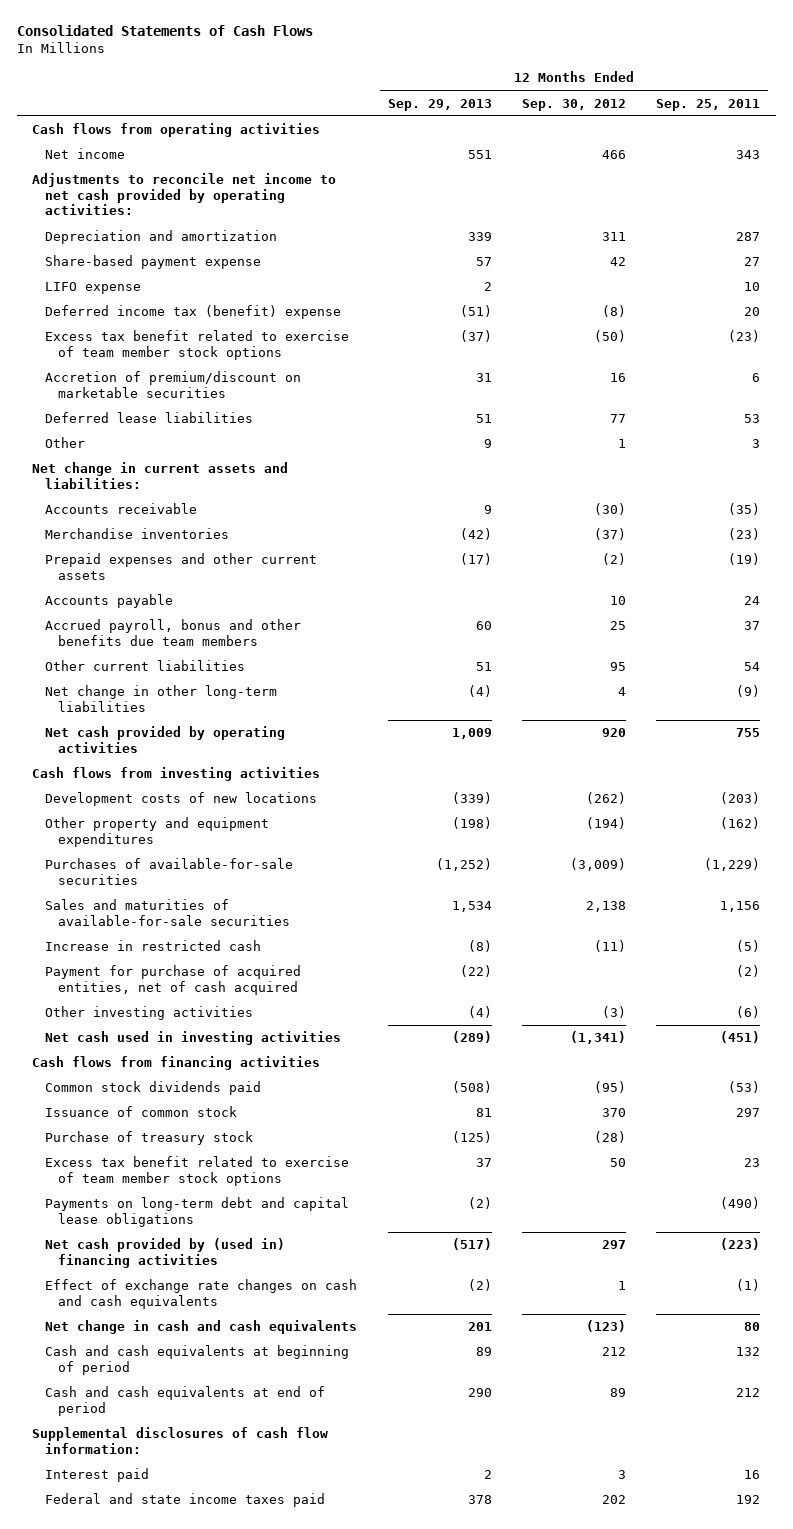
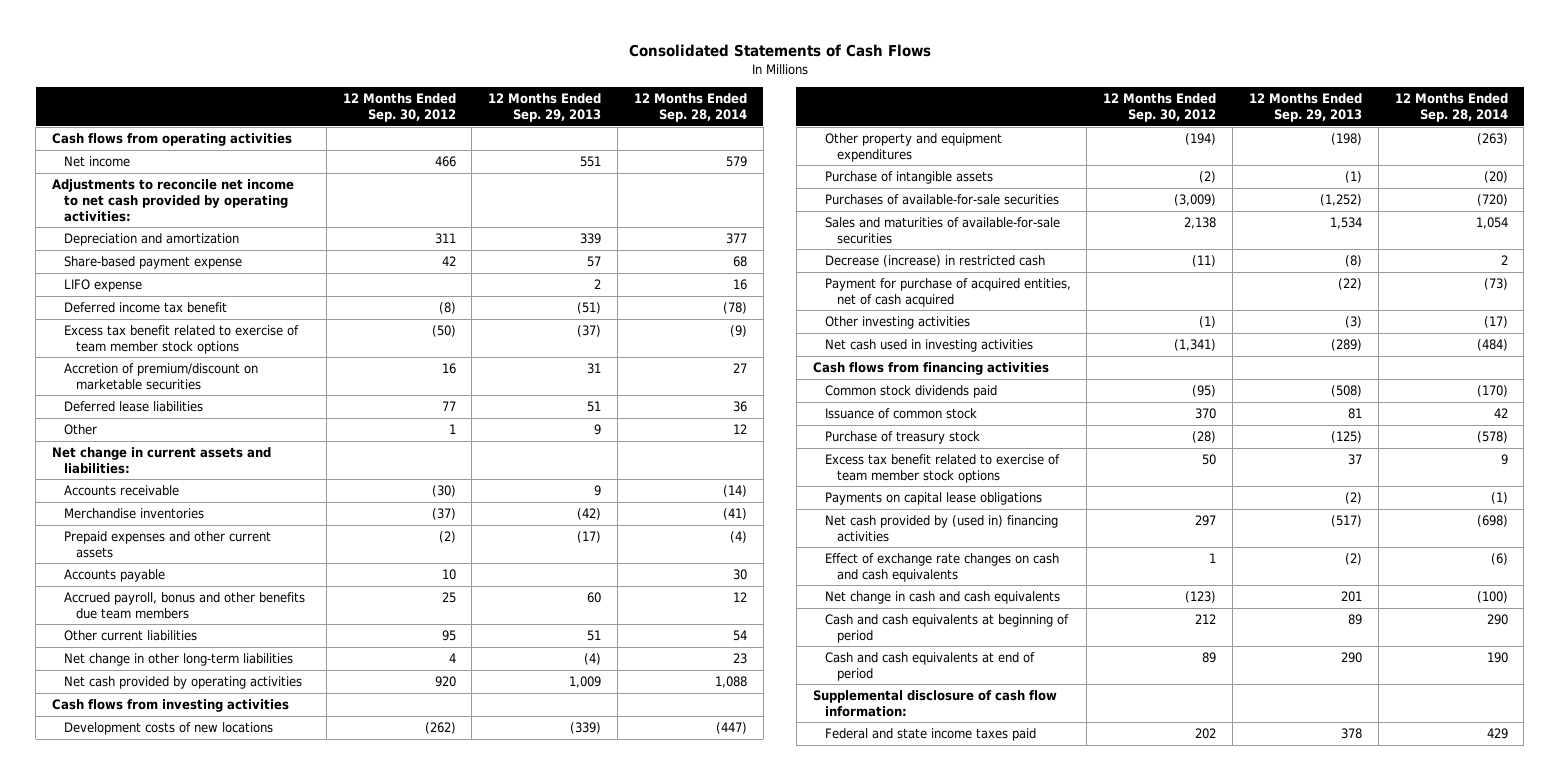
[656,98,761,111] Sep. 25, 2011 -> none
none -> [633,93,747,123] 12 Months Ended Sep. 28, 2014
[45,305,342,320] Deferred income tax (benefit) expense -> [64,302,228,314] Deferred income tax benefit
none -> [824,171,993,185] Purchase of intangible assets
[45,940,262,952] Increase in restricted cash -> [824,255,1045,268] Decrease (increase) in restricted cash
[467,1006,492,1019] (4) -> [1344,316,1362,329] (3)
[602,1006,627,1019] (3) -> [1199,316,1217,329] (1)
[45,1197,350,1227] Payments on long-term debt and capital lease obligations -> [824,492,1042,506] Payments on capital lease obligations
[45,1468,150,1483] Interest paid -> none
[32,1427,329,1454] Supplemental disclosures of cash flow information: -> [812,690,1057,717] Supplemental disclosure of cash flow information:

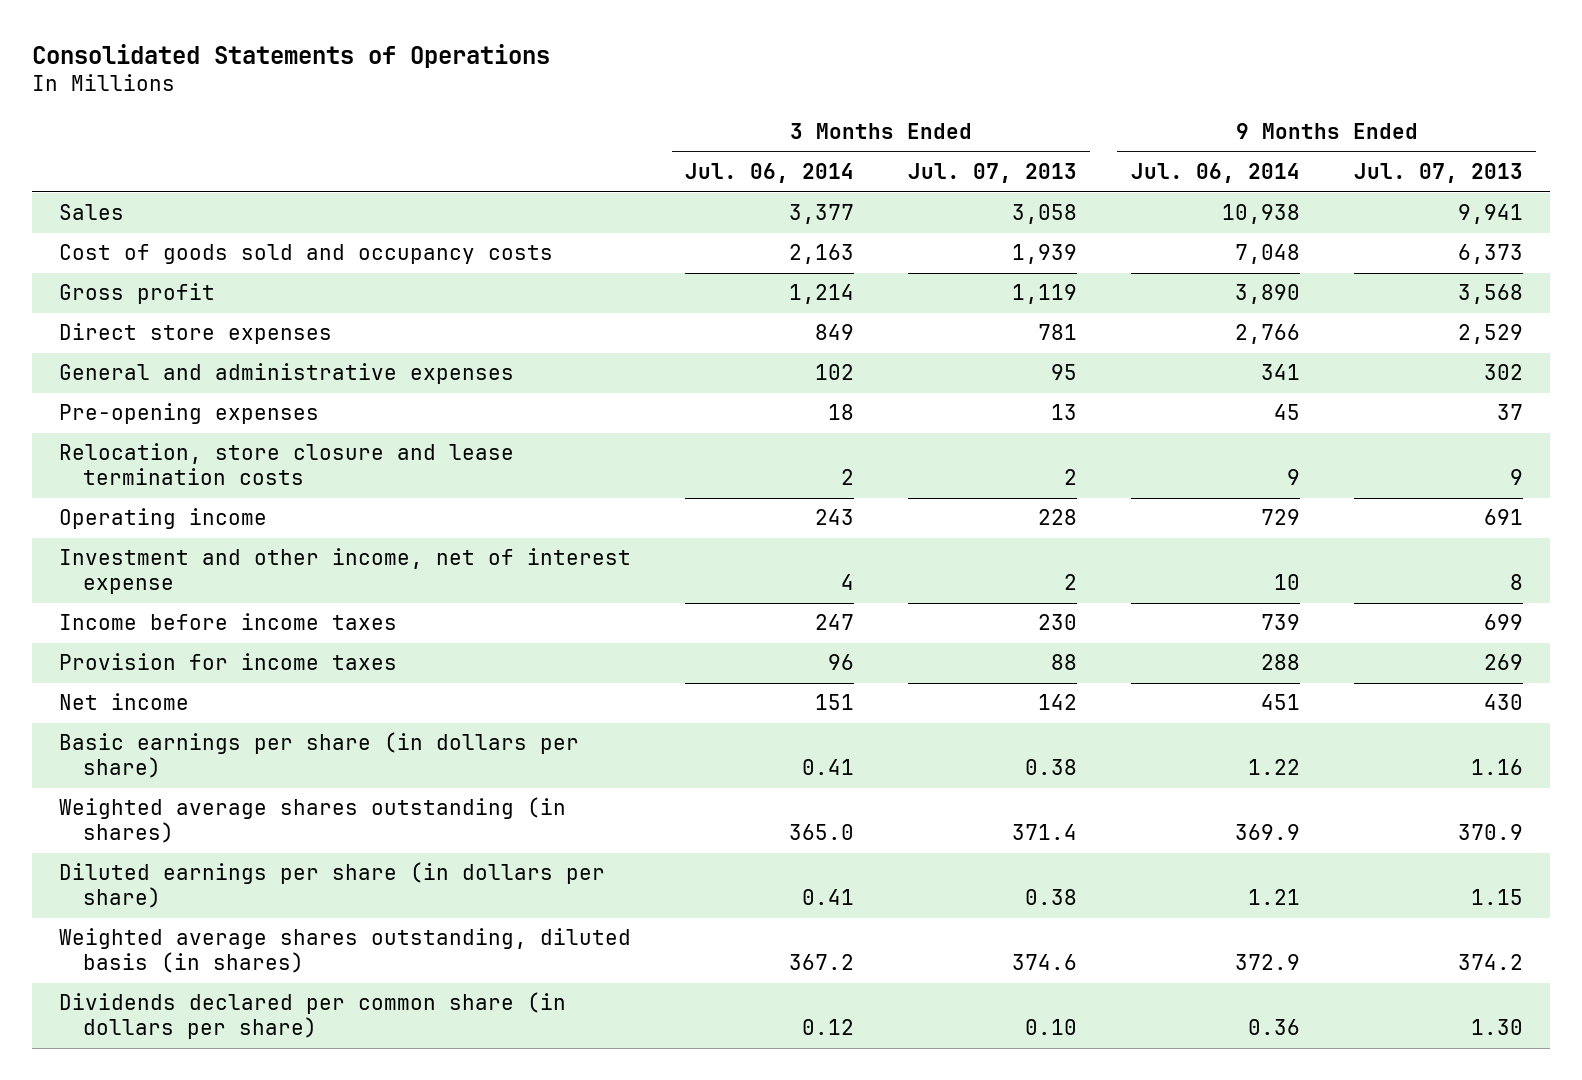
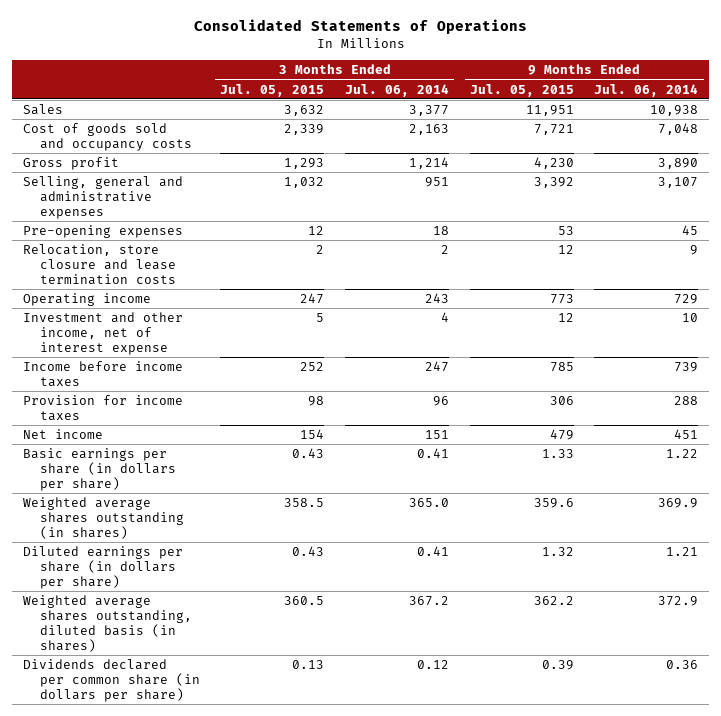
[907,163,1077,184] Jul. 07, 2013 -> none
[1353,163,1523,184] Jul. 07, 2013 -> none
none -> [220,83,325,97] Jul. 05, 2015
none -> [469,83,574,97] Jul. 05, 2015
[59,323,333,345] Direct store expenses -> none
[59,363,515,385] General and administrative expenses -> [22,175,183,219] Selling, general and administrative expenses
[815,364,855,381] 102 -> [425,176,450,187] 951
[1260,364,1300,381] 341 -> [658,176,699,188] 3,107

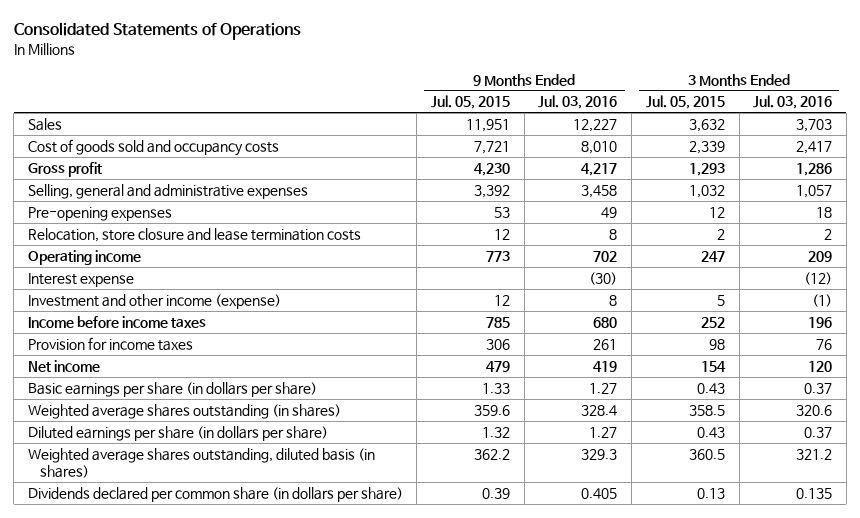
[345,83,450,97] Jul. 06, 2014 -> none
[594,83,699,97] Jul. 06, 2014 -> none
none -> [538,95,618,110] Jul. 03, 2016
none -> [753,95,833,110] Jul. 03, 2016
none -> [27,273,134,288] Interest expense
[22,311,183,355] Investment and other income, net of interest expense -> [27,294,281,310] Investment and other income (expense)

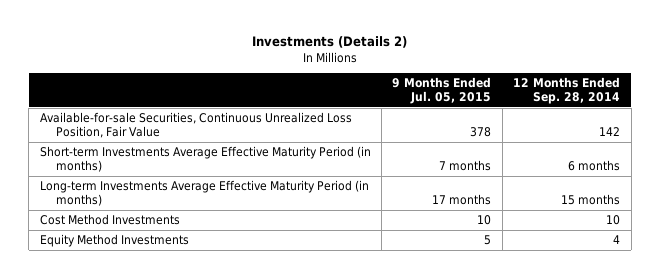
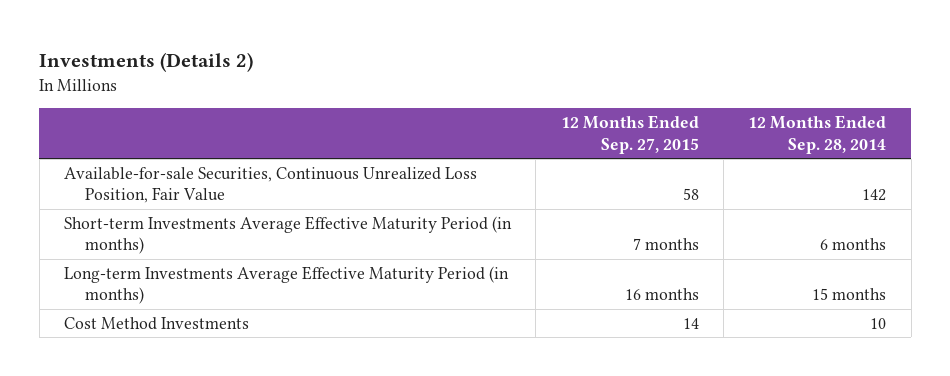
[392,76,492,104] 9 Months Ended Jul. 05, 2015 -> none
none -> [560,115,699,154] 12 Months Ended Sep. 27, 2015
[39,234,189,248] Equity Method Investments -> none

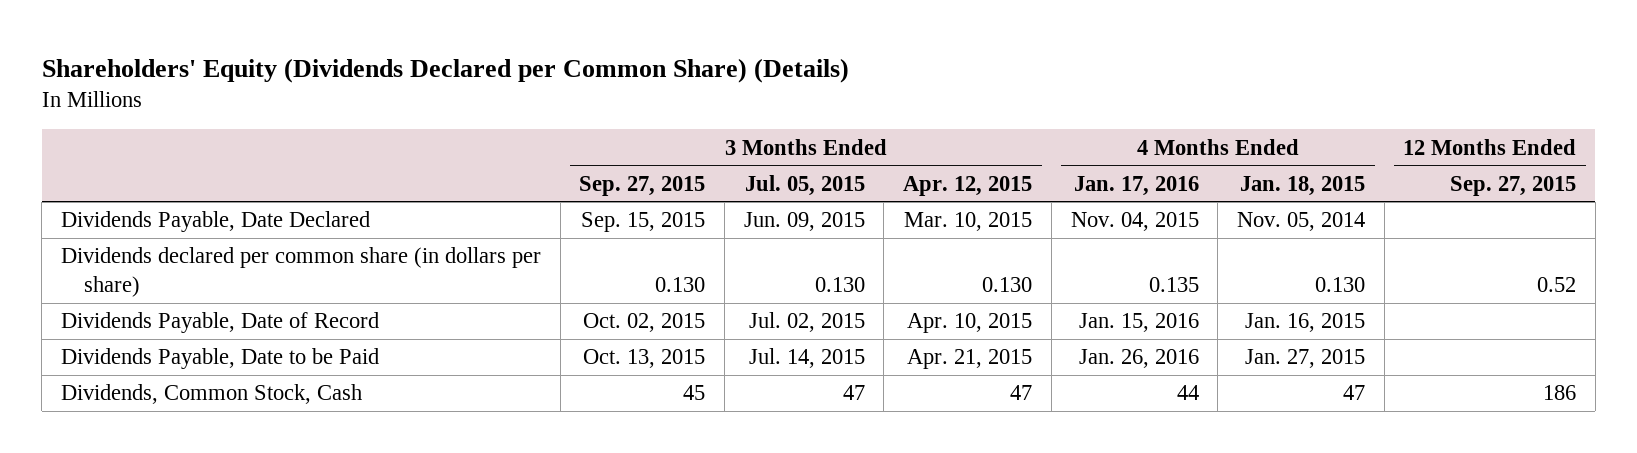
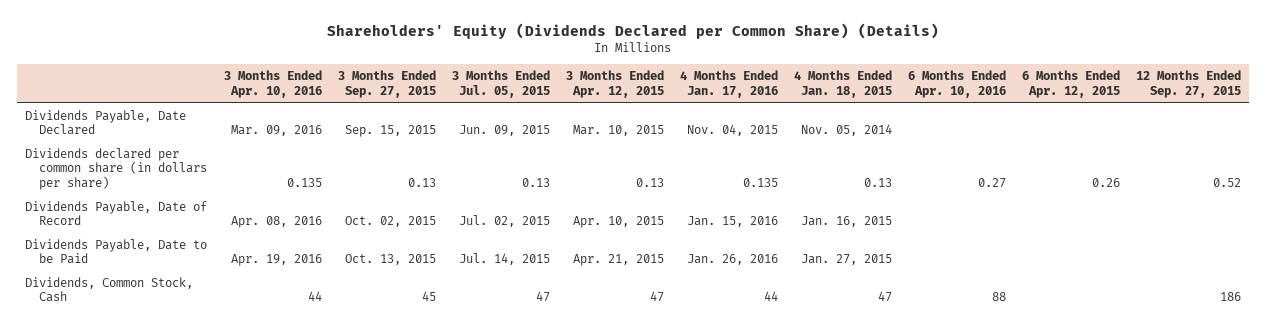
none -> [223,70,322,98] 3 Months Ended Apr. 10, 2016
none -> [908,70,1007,98] 6 Months Ended Apr. 10, 2016
none -> [1022,70,1121,98] 6 Months Ended Apr. 12, 2015
[655,277,706,293] 0.130 -> [407,177,436,187] 0.13
[814,277,865,293] 0.130 -> [521,177,550,187] 0.13
[982,277,1033,293] 0.130 -> [635,177,664,187] 0.13
[1314,277,1365,293] 0.130 -> [864,177,893,187] 0.13

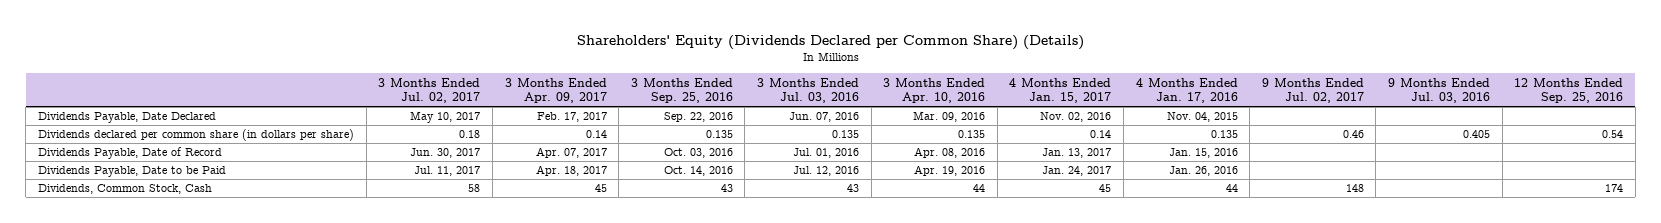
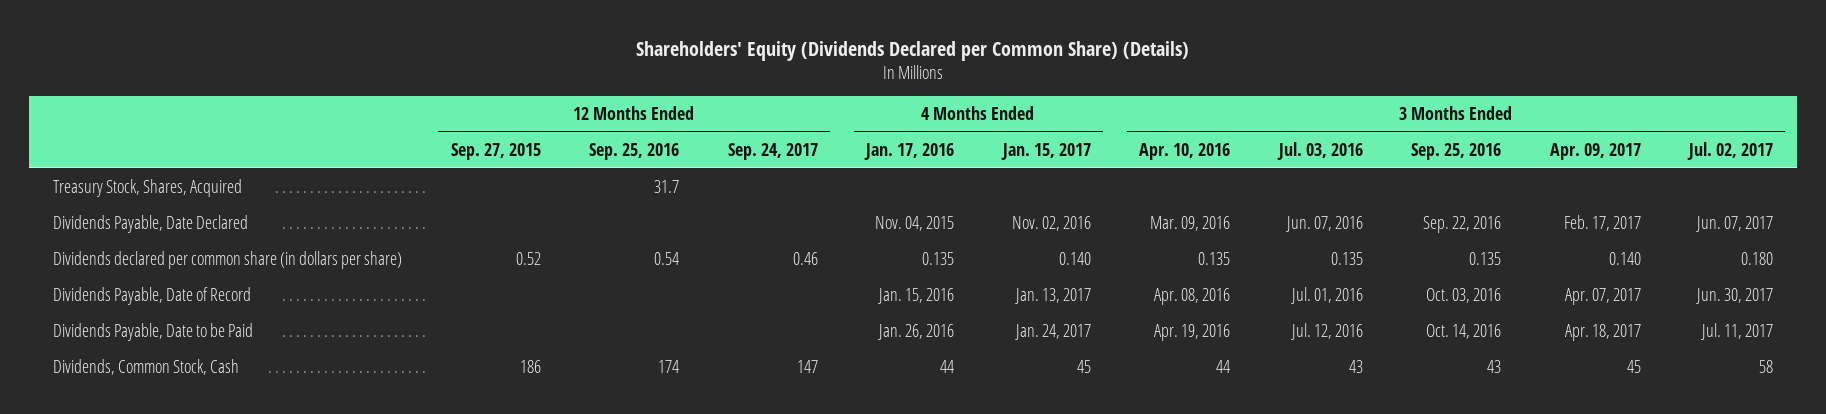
[1261,77,1364,104] 9 Months Ended Jul. 02, 2017 -> none
[1387,77,1490,104] 9 Months Ended Jul. 03, 2016 -> none
none -> [450,142,541,160] Sep. 27, 2015
none -> [727,142,818,160] Sep. 24, 2017
none -> [53,178,243,197] Treasury Stock, Shares, Acquired
[410,111,481,124] May 10, 2017 -> [1696,215,1774,232] Jun. 07, 2017
[459,130,481,139] 0.18 -> [1741,251,1774,265] 0.180
[585,130,607,139] 0.14 -> [1608,251,1641,265] 0.140
[1090,130,1112,139] 0.14 -> [1058,251,1091,265] 0.140

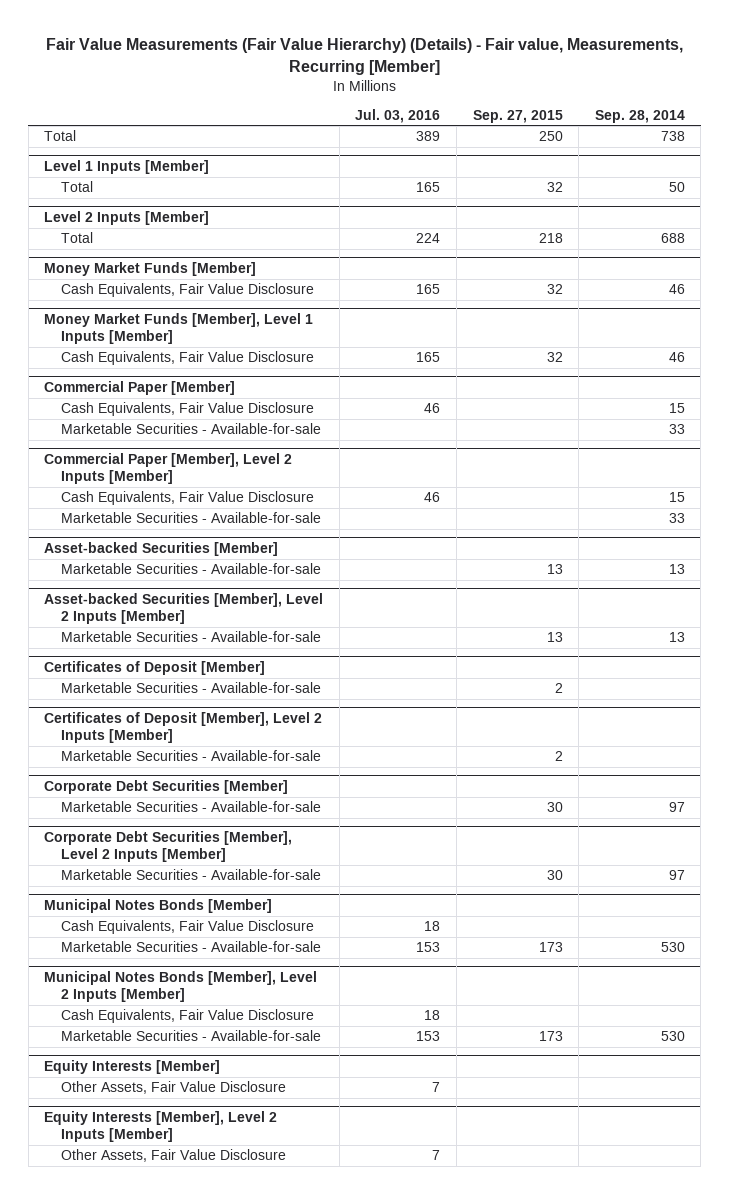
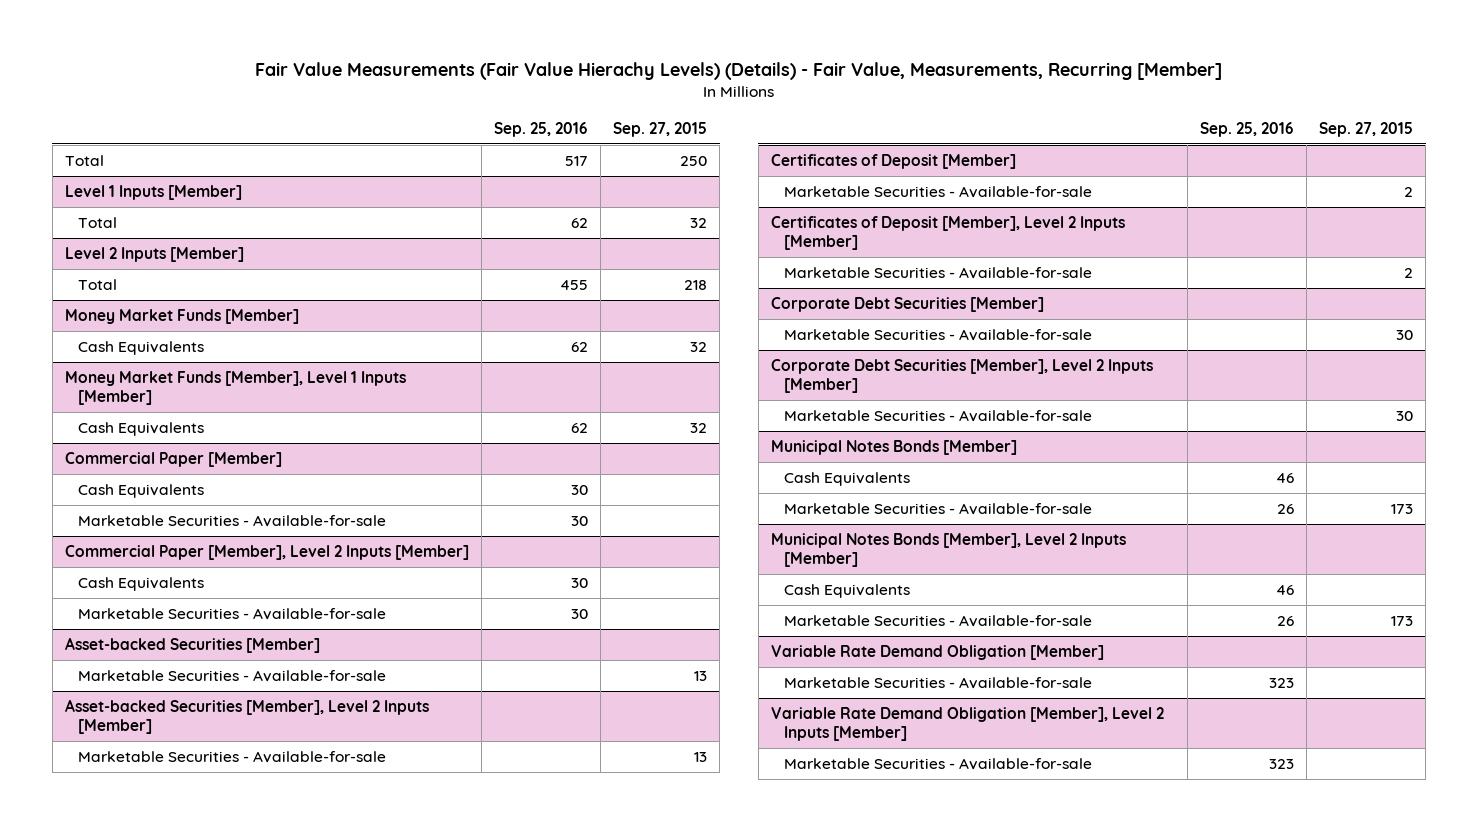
[45,38,683,75] Fair Value Measurements (Fair Value Hierarchy) (Details) - Fair value, Measurements, Recurring [Member] -> [254,62,1222,81] Fair Value Measurements (Fair Value Hierachy Levels) (Details) - Fair Value, Measurements, Recurring [Member]
[355,108,441,123] Jul. 03, 2016 -> none
[594,109,685,123] Sep. 28, 2014 -> none
none -> [493,121,588,137] Sep. 25, 2016
[60,283,314,298] Cash Equivalents, Fair Value Disclosure -> [77,341,204,356] Cash Equivalents
[60,351,314,366] Cash Equivalents, Fair Value Disclosure -> [77,422,204,437] Cash Equivalents
[60,402,314,417] Cash Equivalents, Fair Value Disclosure -> [77,484,204,499] Cash Equivalents
[60,491,314,506] Cash Equivalents, Fair Value Disclosure -> [77,577,204,592] Cash Equivalents
[60,920,314,935] Cash Equivalents, Fair Value Disclosure -> [783,472,910,487] Cash Equivalents
[60,1009,314,1024] Cash Equivalents, Fair Value Disclosure -> [783,584,910,599] Cash Equivalents
[60,1081,286,1095] Other Assets, Fair Value Disclosure -> none
[44,1110,278,1143] Equity Interests [Member], Level 2 Inputs [Member] -> none
[60,1149,286,1163] Other Assets, Fair Value Disclosure -> none
[44,1059,221,1074] Equity Interests [Member] -> [770,645,1104,661] Variable Rate Demand Obligation [Member]
none -> [783,677,1092,690] Marketable Securities - Available-for-sale
none -> [770,707,1164,742] Variable Rate Demand Obligation [Member], Level 2 Inputs [Member]
none -> [783,758,1092,771] Marketable Securities - Available-for-sale

